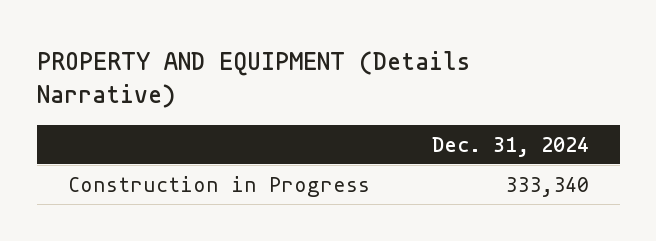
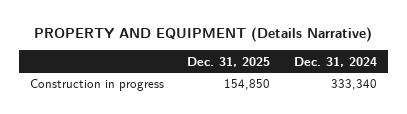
none -> [187,56,271,67] Dec. 31, 2025
[67,176,370,198] Construction in Progress -> [30,79,165,92] Construction in progress

